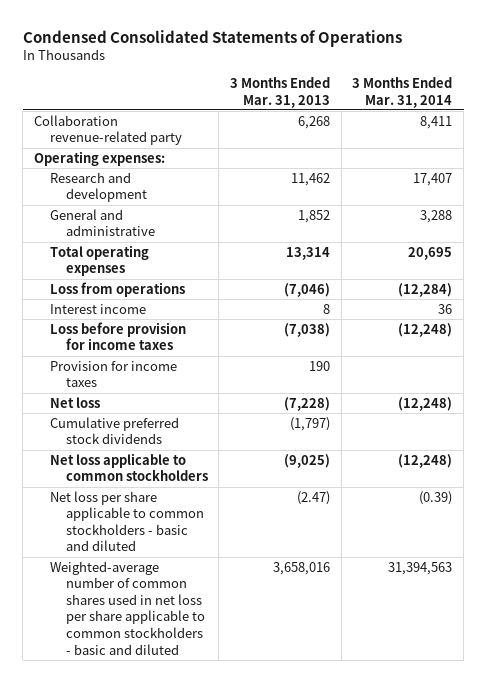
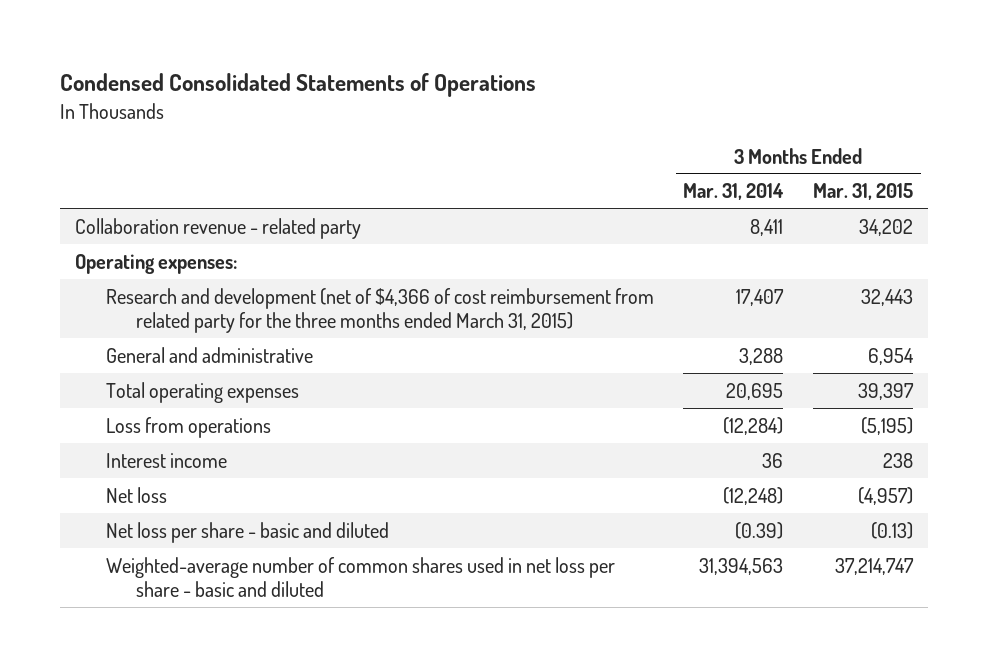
[230,77,331,108] 3 Months Ended Mar. 31, 2013 -> none
none -> [813,183,914,201] Mar. 31, 2015
[34,114,182,146] Collaboration revenue-related party -> [74,217,361,239] Collaboration revenue - related party
[49,171,147,203] Research and development -> [105,287,654,334] Research and development (net of $4,366 of cost reimbursement from related party for the three months ended March 31, 2015)
[49,321,186,351] Loss before provision for income taxes -> none
[49,360,177,388] Provision for income taxes -> none
[49,416,179,445] Cumulative preferred stock dividends -> none
[49,452,208,482] Net loss applicable to common stockholders -> none
[49,490,204,552] Net loss per share applicable to common stockholders - basic and diluted -> [105,521,389,543] Net loss per share - basic and diluted
[49,560,205,655] Weighted-average number of common shares used in net loss per share applicable to common stockholders - basic and diluted -> [105,556,615,598] Weighted-average number of common shares used in net loss per share - basic and diluted

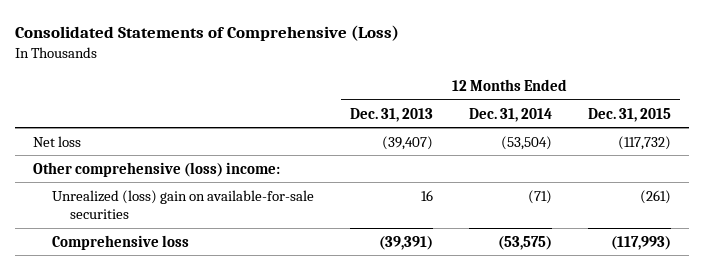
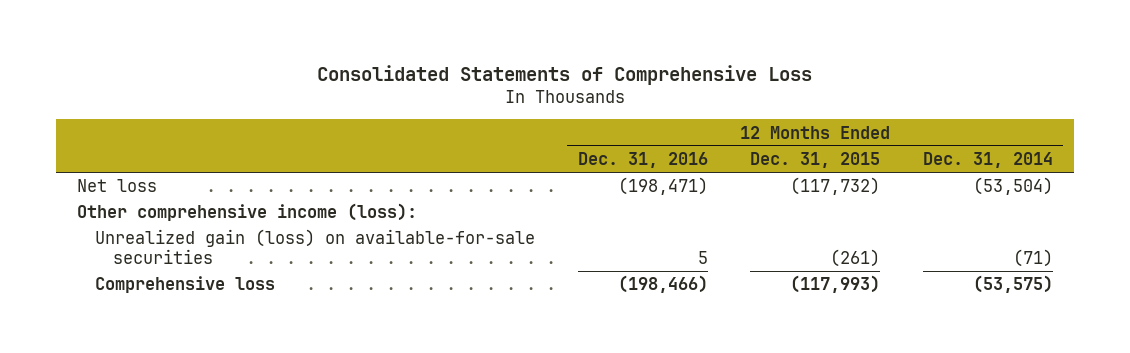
[15,25,400,42] Consolidated Statements of Comprehensive (Loss) -> [316,65,812,86] Consolidated Statements of Comprehensive Loss
[349,107,433,122] Dec. 31, 2013 -> none
none -> [577,152,708,169] Dec. 31, 2016
[33,161,281,177] Other comprehensive (loss) income: -> [76,203,417,222] Other comprehensive income (loss):
[51,189,314,220] Unrealized (loss) gain on available-for-sale securities -> [95,229,536,264] Unrealized gain (loss) on available-for-sale securities

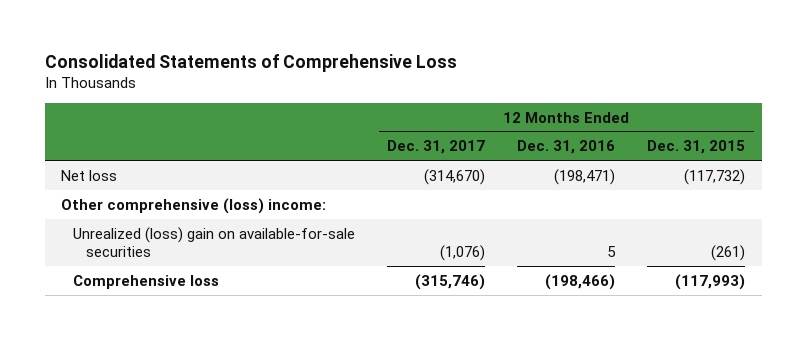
[922,152,1053,169] Dec. 31, 2014 -> none
none -> [387,140,486,155] Dec. 31, 2017
[76,203,417,222] Other comprehensive income (loss): -> [60,197,326,214] Other comprehensive (loss) income:
[95,229,536,264] Unrealized gain (loss) on available-for-sale securities -> [73,226,356,257] Unrealized (loss) gain on available-for-sale securities

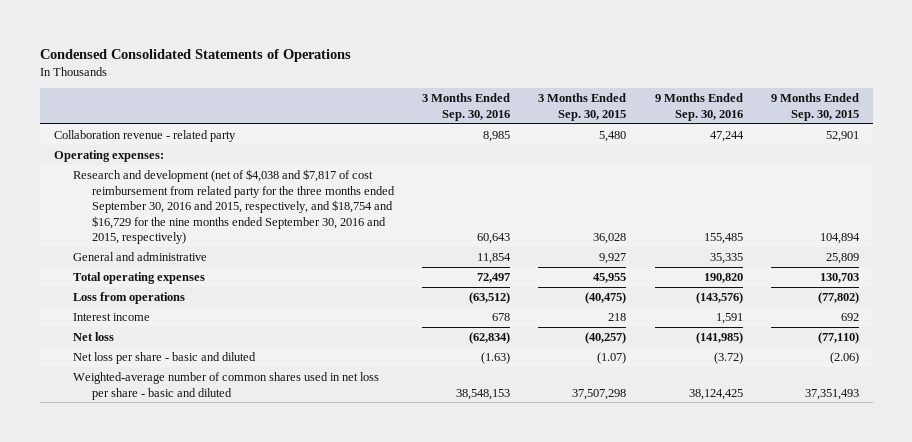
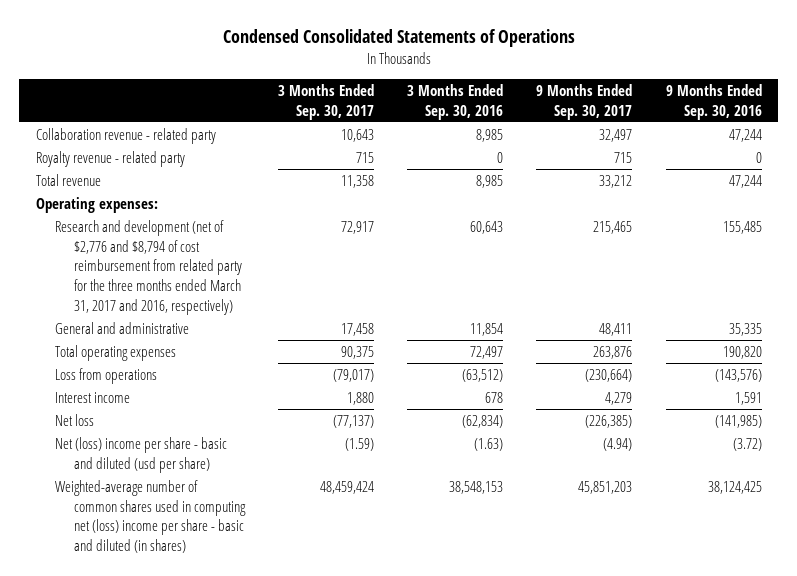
[538,93,627,121] 3 Months Ended Sep. 30, 2015 -> none
[770,93,859,121] 9 Months Ended Sep. 30, 2015 -> none
none -> [278,83,375,120] 3 Months Ended Sep. 30, 2017
none -> [536,83,633,120] 9 Months Ended Sep. 30, 2017
none -> [35,151,185,168] Royalty revenue - related party
none -> [35,174,101,187] Total revenue
[72,168,395,245] Research and development (net of $4,038 and $7,817 of cost reimbursement from related party for the three months ended September 30, 2016 and 2015, respectively, and $18,754 and $16,729 for the nine months ended September 30, 2016 and 2015, respectively) -> [55,220,243,315] Research and development (net of $2,776 and $8,794 of cost reimbursement from related party for the three months ended March 31, 2017 and 2016, respectively)
[72,351,256,364] Net loss per share - basic and diluted -> [55,437,228,473] Net (loss) income per share - basic and diluted (usd per share)
[72,371,379,400] Weighted-average number of common shares used in net loss per share - basic and diluted -> [55,480,247,553] Weighted-average number of common shares used in computing net (loss) income per share - basic and diluted (in shares)

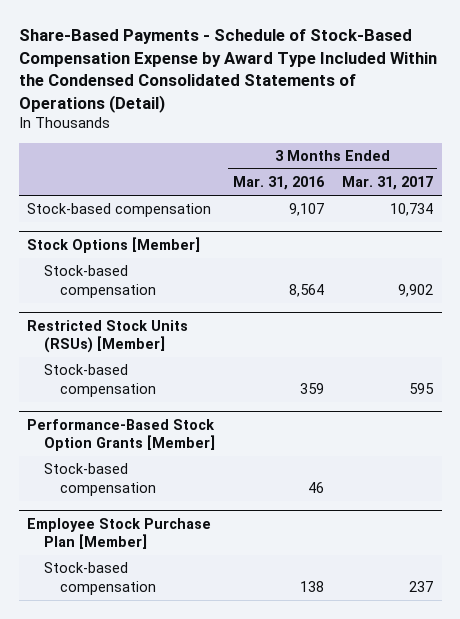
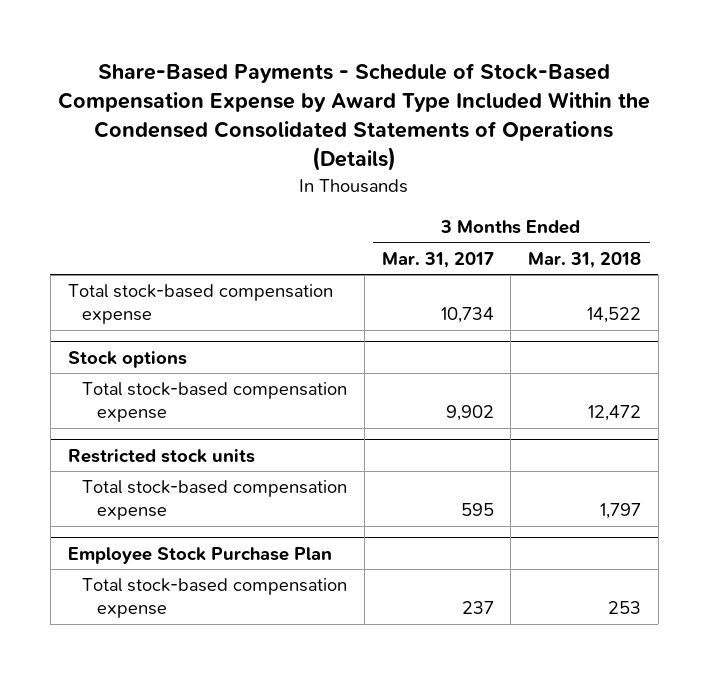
[18,29,437,113] Share-Based Payments - Schedule of Stock-Based Compensation Expense by Award Type Included Within the Condensed Consolidated Statements of Operations (Detail) -> [58,63,651,172] Share-Based Payments - Schedule of Stock-Based Compensation Expense by Award Type Included Within the Condensed Consolidated Statements of Operations (Details)
[232,176,325,191] Mar. 31, 2016 -> none
none -> [528,251,642,268] Mar. 31, 2018
[27,418,216,452] Performance-Based Stock Option Grants [Member] -> none
[43,463,157,496] Stock-based compensation -> none
[27,203,212,218] Stock-based compensation -> [67,284,333,325] Total stock-based compensation expense
[27,236,201,253] Stock Options [Member] -> [67,350,187,368] Stock options
[43,265,157,298] Stock-based compensation -> [82,382,348,423] Total stock-based compensation expense
[27,319,189,354] Restricted Stock Units (RSUs) [Member] -> [67,448,255,463] Restricted stock units
[43,364,157,397] Stock-based compensation -> [82,480,348,521] Total stock-based compensation expense
[27,517,212,550] Employee Stock Purchase Plan [Member] -> [67,546,332,564] Employee Stock Purchase Plan
[43,562,157,595] Stock-based compensation -> [82,578,348,619] Total stock-based compensation expense

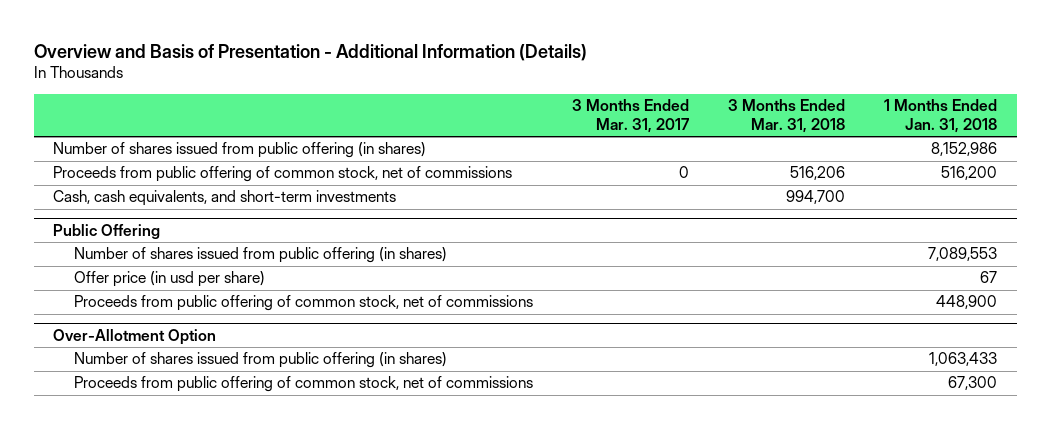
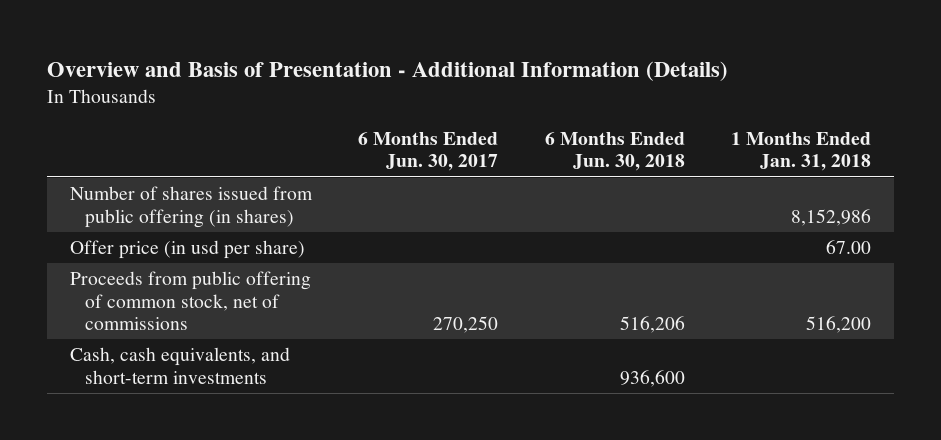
[571,99,689,134] 3 Months Ended Mar. 31, 2017 -> none
[727,99,845,134] 3 Months Ended Mar. 31, 2018 -> none
none -> [358,131,499,172] 6 Months Ended Jun. 30, 2017
none -> [544,131,685,172] 6 Months Ended Jun. 30, 2018
none -> [69,239,305,259] Offer price (in usd per share)
[53,223,161,239] Public Offering -> none
[73,247,447,264] Number of shares issued from public offering (in shares) -> none
[73,271,265,288] Offer price (in usd per share) -> none
[73,295,533,312] Proceeds from public offering of common stock, net of commissions -> none
[53,328,217,345] Over-Allotment Option -> none
[73,352,447,369] Number of shares issued from public offering (in shares) -> none
[73,376,533,393] Proceeds from public offering of common stock, net of commissions -> none

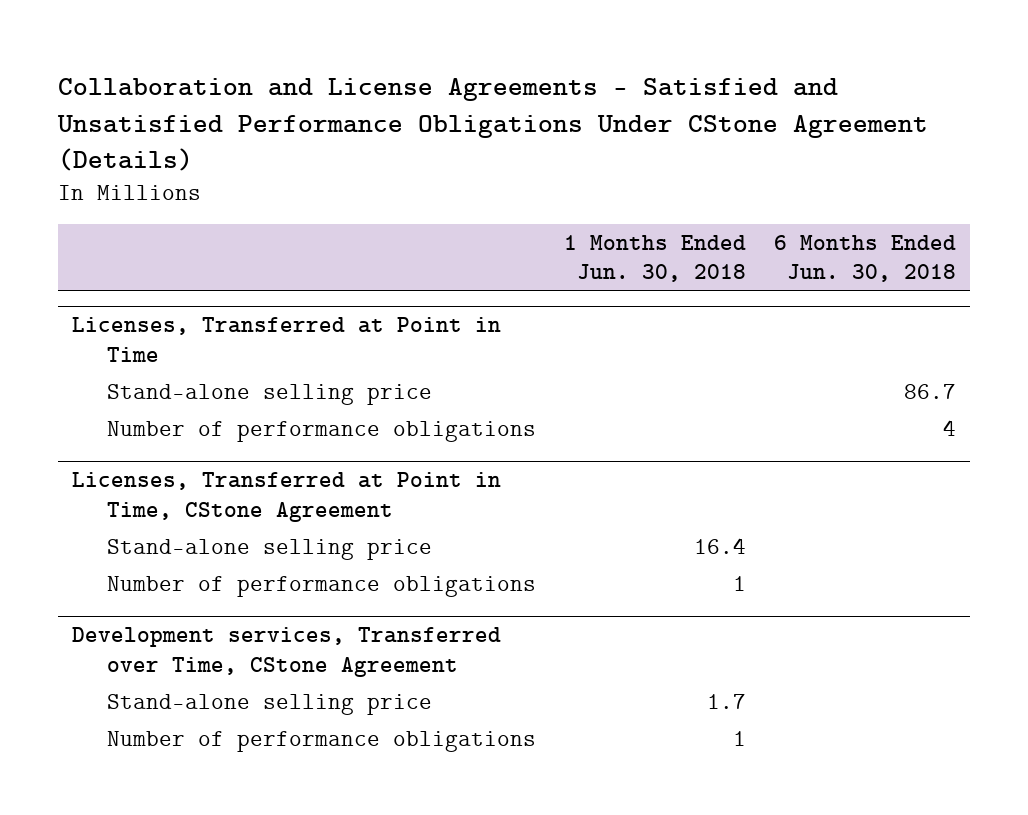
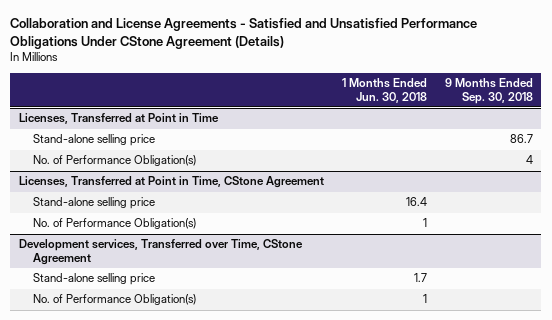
[773,234,956,283] 6 Months Ended Jun. 30, 2018 -> none
none -> [444,78,533,104] 9 Months Ended Sep. 30, 2018
[106,420,536,442] Number of performance obligations -> [33,155,197,167] No. of Performance Obligation(s)
[106,575,536,597] Number of performance obligations -> [33,218,197,230] No. of Performance Obligation(s)
[106,730,536,752] Number of performance obligations -> [33,294,197,306] No. of Performance Obligation(s)

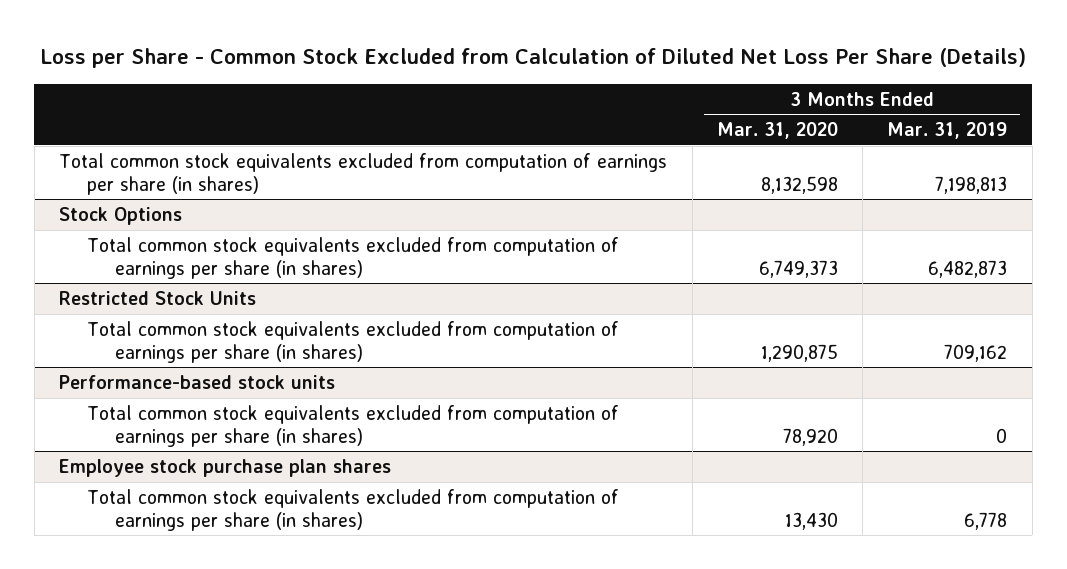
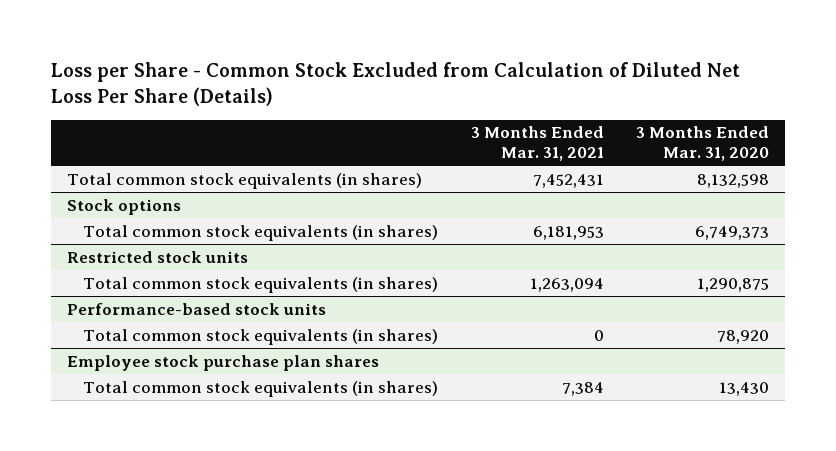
[887,122,1008,140] Mar. 31, 2019 -> none
none -> [470,126,604,162] 3 Months Ended Mar. 31, 2021
[59,152,668,195] Total common stock equivalents excluded from computation of earnings per share (in shares) -> [67,172,423,189] Total common stock equivalents (in shares)
[59,206,183,225] Stock Options -> [67,198,182,215] Stock options
[87,236,620,279] Total common stock equivalents excluded from computation of earnings per share (in shares) -> [83,224,439,241] Total common stock equivalents (in shares)
[59,290,257,305] Restricted Stock Units -> [67,250,249,263] Restricted stock units
[87,320,620,363] Total common stock equivalents excluded from computation of earnings per share (in shares) -> [83,276,439,293] Total common stock equivalents (in shares)
[87,404,620,447] Total common stock equivalents excluded from computation of earnings per share (in shares) -> [83,328,439,345] Total common stock equivalents (in shares)
[87,488,620,531] Total common stock equivalents excluded from computation of earnings per share (in shares) -> [83,380,439,397] Total common stock equivalents (in shares)

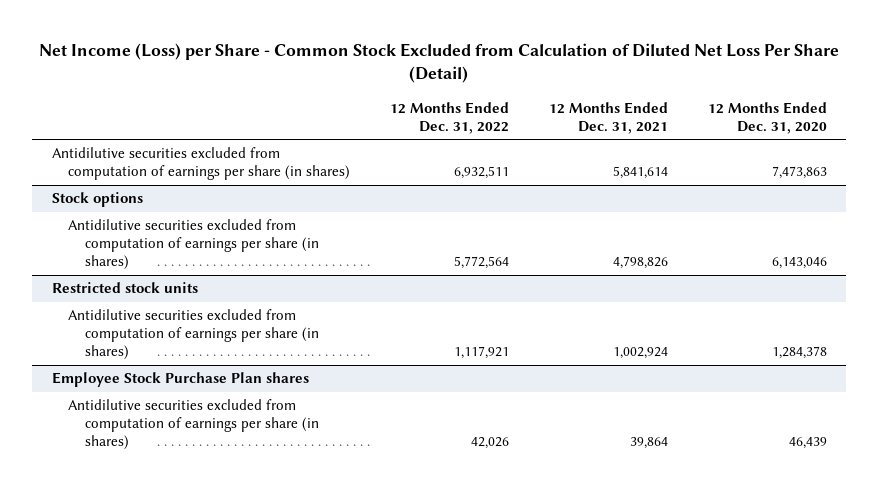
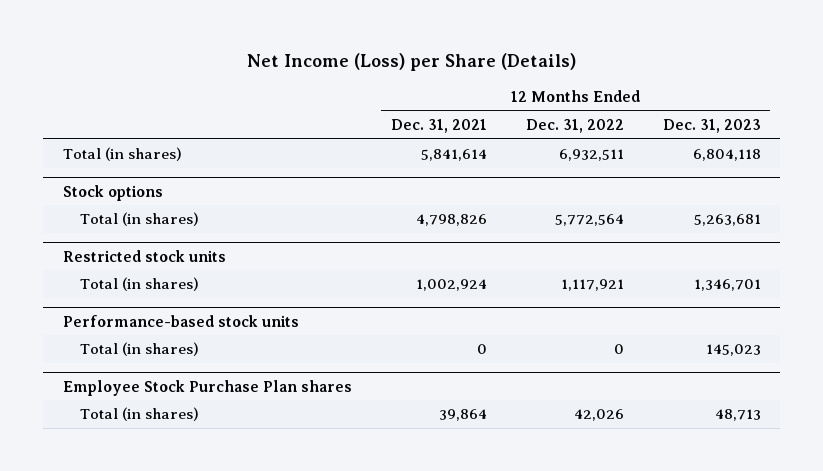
[39,42,840,84] Net Income (Loss) per Share - Common Stock Excluded from Calculation of Diluted Net Loss Per Share (Detail) -> [246,53,576,72] Net Income (Loss) per Share (Details)
[707,101,827,134] 12 Months Ended Dec. 31, 2020 -> none
none -> [662,119,761,134] Dec. 31, 2023
[51,147,351,181] Antidilutive securities excluded from computation of earnings per share (in shares) -> [62,147,182,162] Total (in shares)
[68,219,319,271] Antidilutive securities excluded from computation of earnings per share (in shares) -> [80,212,200,227] Total (in shares)
[68,309,319,361] Antidilutive securities excluded from computation of earnings per share (in shares) -> [80,277,200,292] Total (in shares)
none -> [62,314,299,327] Performance-based stock units
none -> [80,342,200,357] Total (in shares)
[68,399,319,451] Antidilutive securities excluded from computation of earnings per share (in shares) -> [80,407,200,422] Total (in shares)

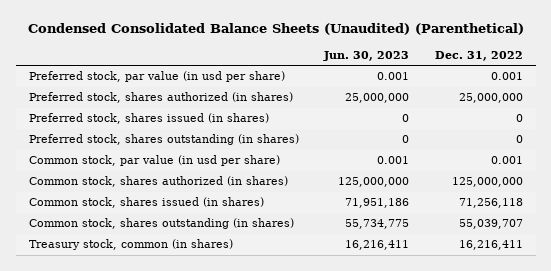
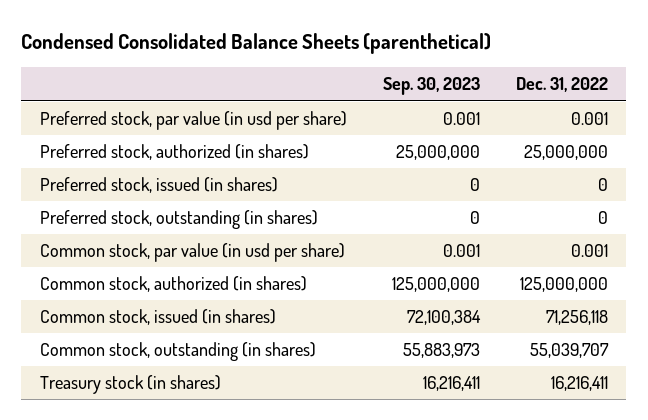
[27,23,524,36] Condensed Consolidated Balance Sheets (Unaudited) (Parenthetical) -> [21,33,492,55] Condensed Consolidated Balance Sheets (parenthetical)
[323,50,410,61] Jun. 30, 2023 -> none
none -> [382,77,480,96] Sep. 30, 2023
[28,92,293,104] Preferred stock, shares authorized (in shares) -> [39,144,309,161] Preferred stock, authorized (in shares)
[28,113,269,125] Preferred stock, shares issued (in shares) -> [39,177,278,194] Preferred stock, issued (in shares)
[28,134,299,146] Preferred stock, shares outstanding (in shares) -> [39,210,318,230] Preferred stock, outstanding (in shares)
[28,176,288,188] Common stock, shares authorized (in shares) -> [39,276,307,293] Common stock, authorized (in shares)
[28,197,264,209] Common stock, shares issued (in shares) -> [39,309,276,326] Common stock, issued (in shares)
[28,218,294,230] Common stock, shares outstanding (in shares) -> [39,342,316,362] Common stock, outstanding (in shares)
[28,239,233,251] Treasury stock, common (in shares) -> [39,375,221,395] Treasury stock (in shares)

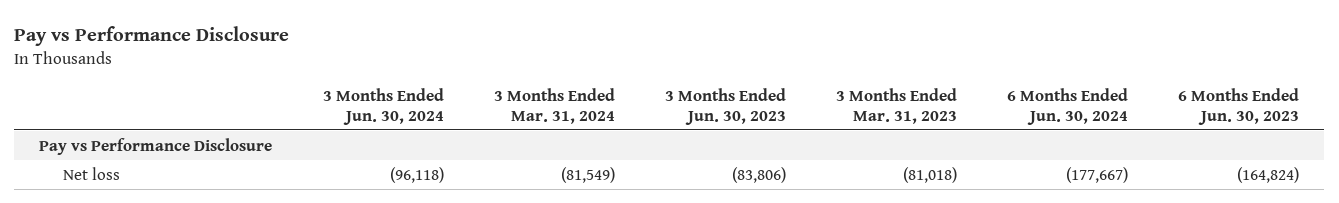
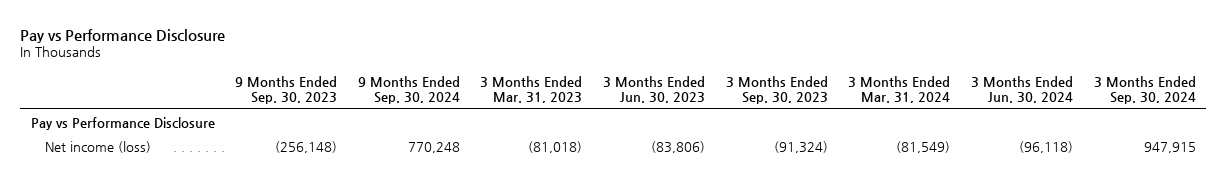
[1007,87,1129,125] 6 Months Ended Jun. 30, 2024 -> none
[1178,87,1300,125] 6 Months Ended Jun. 30, 2023 -> none
none -> [235,75,338,104] 9 Months Ended Sep. 30, 2023
none -> [357,75,460,104] 9 Months Ended Sep. 30, 2024
none -> [725,75,828,104] 3 Months Ended Sep. 30, 2023
none -> [1093,75,1196,104] 3 Months Ended Sep. 30, 2024
[63,166,121,180] Net loss -> [45,140,152,153] Net income (loss)

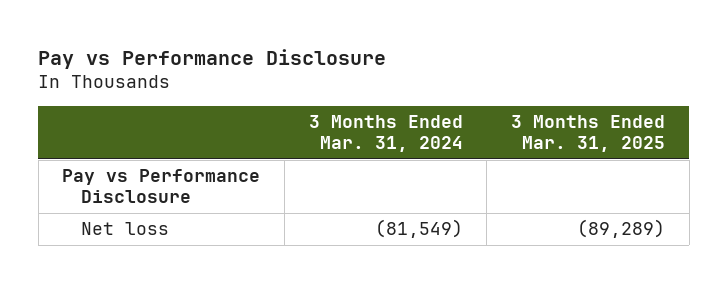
[235,75,338,104] 9 Months Ended Sep. 30, 2023 -> none
[357,75,460,104] 9 Months Ended Sep. 30, 2024 -> none
[480,75,583,103] 3 Months Ended Mar. 31, 2023 -> none
[603,75,706,103] 3 Months Ended Jun. 30, 2023 -> none
[725,75,828,104] 3 Months Ended Sep. 30, 2023 -> none
[971,75,1074,103] 3 Months Ended Jun. 30, 2024 -> none
[1093,75,1196,104] 3 Months Ended Sep. 30, 2024 -> none
none -> [510,115,665,153] 3 Months Ended Mar. 31, 2025
[45,140,152,153] Net income (loss) -> [80,222,169,236] Net loss

